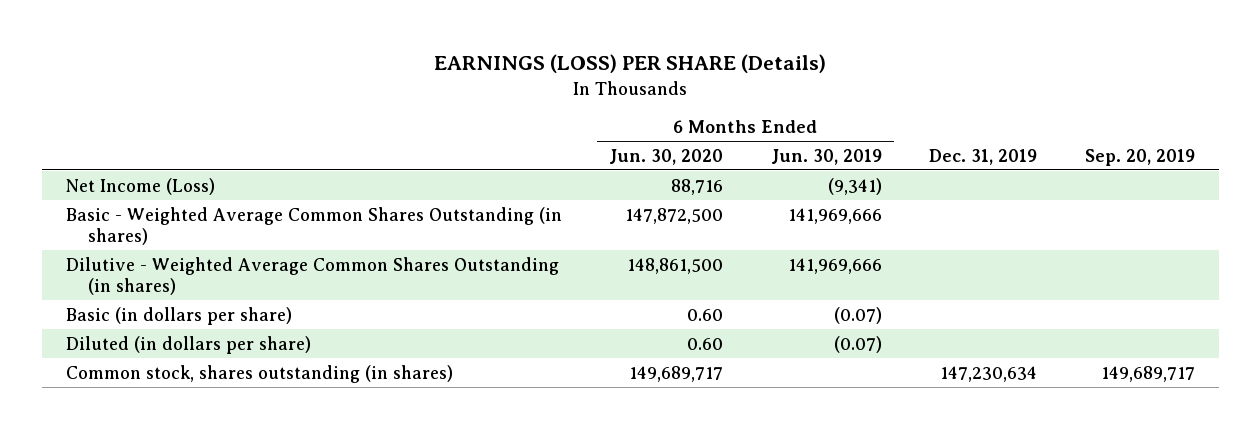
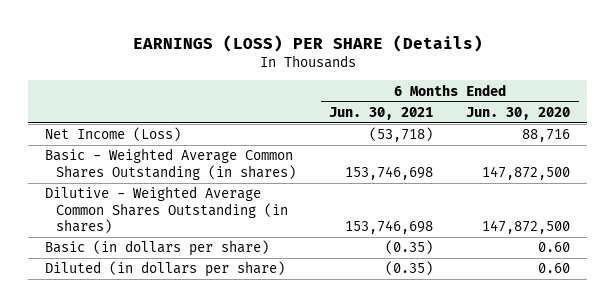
[770,148,882,165] Jun. 30, 2019 -> none
[929,148,1038,165] Dec. 31, 2019 -> none
[1084,148,1195,166] Sep. 20, 2019 -> none
none -> [329,106,434,120] Jun. 30, 2021
[627,257,724,274] 148,861,500 -> [482,220,571,235] 147,872,500
[65,364,453,383] Common stock, shares outstanding (in shares) -> none

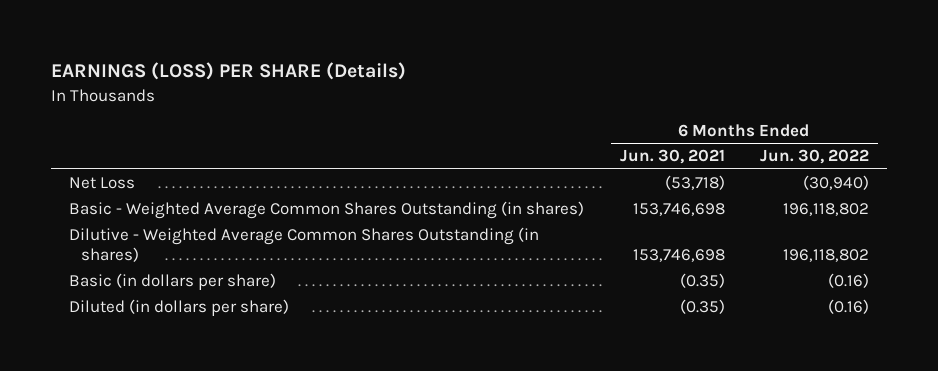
[466,106,571,120] Jun. 30, 2020 -> none
none -> [760,149,870,165] Jun. 30, 2022
[44,127,181,142] Net Income (Loss) -> [68,177,135,190] Net Loss

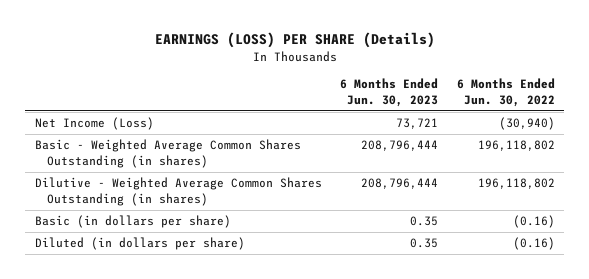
[619,149,725,165] Jun. 30, 2021 -> none
none -> [340,78,439,107] 6 Months Ended Jun. 30, 2023
[68,177,135,190] Net Loss -> [34,117,154,131] Net Income (Loss)

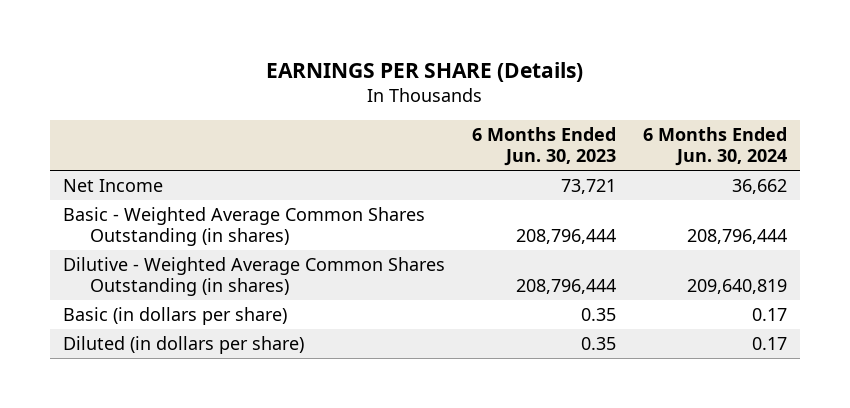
[154,32,435,49] EARNINGS (LOSS) PER SHARE (Details) -> [266,61,584,82] EARNINGS PER SHARE (Details)
[456,78,555,107] 6 Months Ended Jun. 30, 2022 -> none
none -> [642,127,787,167] 6 Months Ended Jun. 30, 2024
[34,117,154,131] Net Income (Loss) -> [63,178,164,192] Net Income

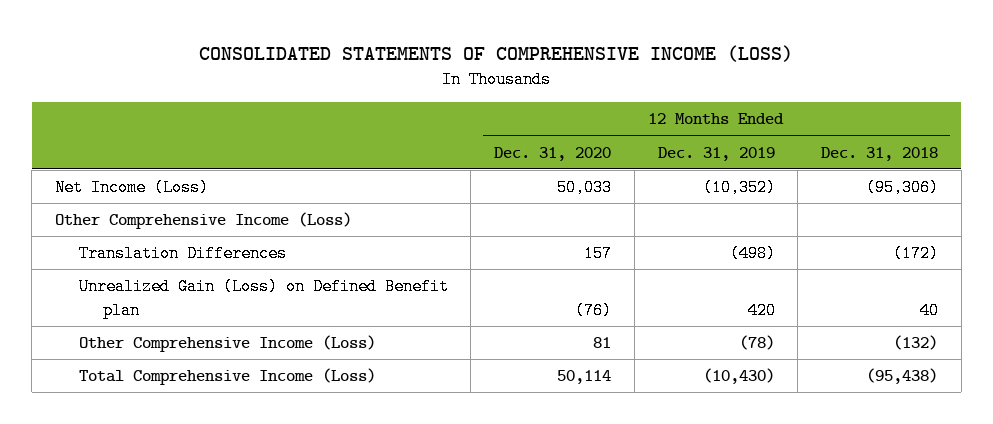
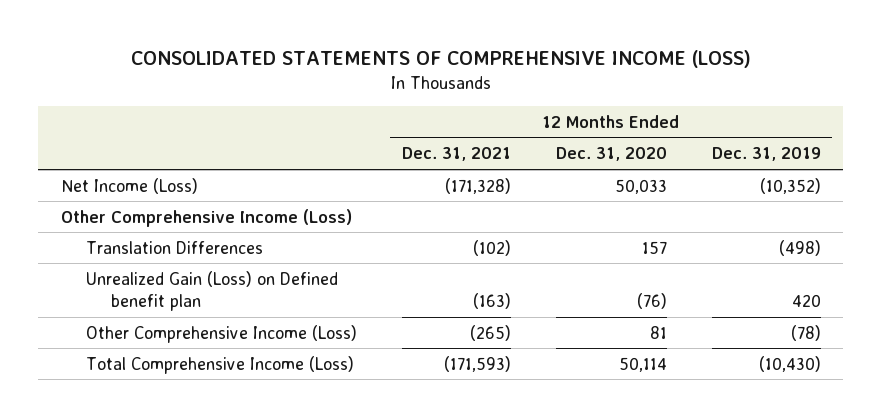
[821,146,939,161] Dec. 31, 2018 -> none
none -> [401,147,511,162] Dec. 31, 2021
[78,278,449,319] Unrealized Gain (Loss) on Defined Benefit plan -> [85,270,338,311] Unrealized Gain (Loss) on Defined benefit plan

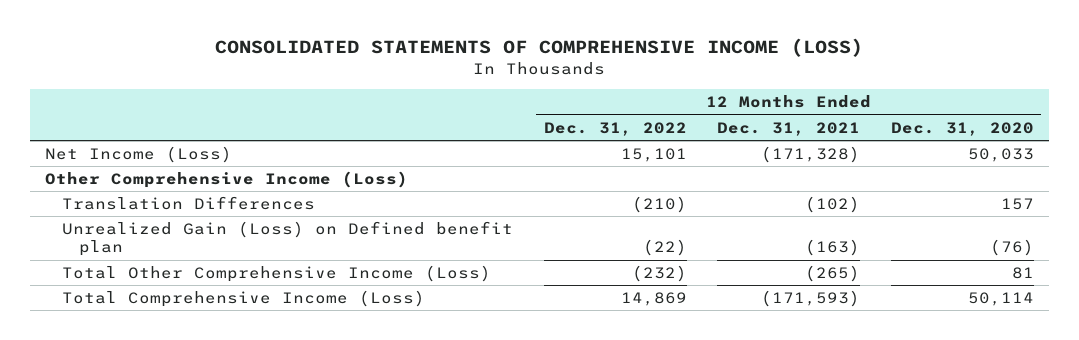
[711,147,821,162] Dec. 31, 2019 -> none
none -> [543,121,687,136] Dec. 31, 2022
[85,324,357,343] Other Comprehensive Income (Loss) -> [61,265,491,283] Total Other Comprehensive Income (Loss)

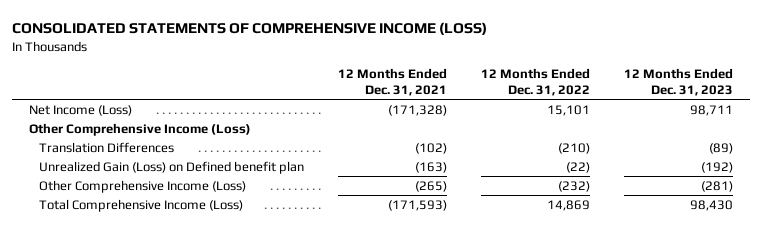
[890,121,1034,136] Dec. 31, 2020 -> none
none -> [623,67,733,96] 12 Months Ended Dec. 31, 2023
[61,265,491,283] Total Other Comprehensive Income (Loss) -> [39,179,247,193] Other Comprehensive Income (Loss)

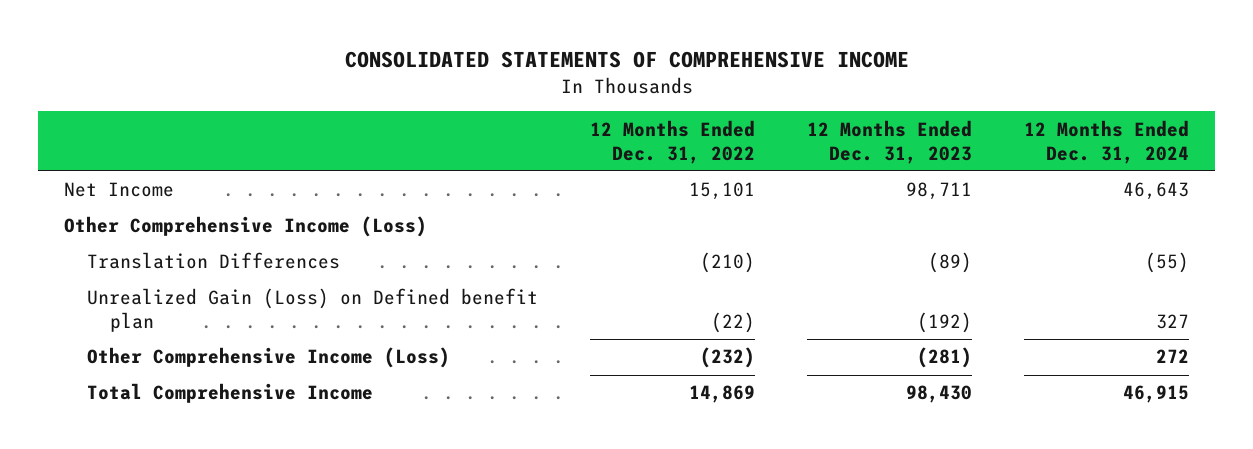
[12,21,488,35] CONSOLIDATED STATEMENTS OF COMPREHENSIVE INCOME (LOSS) -> [344,51,909,69] CONSOLIDATED STATEMENTS OF COMPREHENSIVE INCOME
[338,67,448,96] 12 Months Ended Dec. 31, 2021 -> none
none -> [1024,119,1190,164] 12 Months Ended Dec. 31, 2024
[29,104,133,116] Net Income (Loss) -> [64,182,175,198] Net Income
[39,198,244,212] Total Comprehensive Income (Loss) -> [86,383,373,404] Total Comprehensive Income

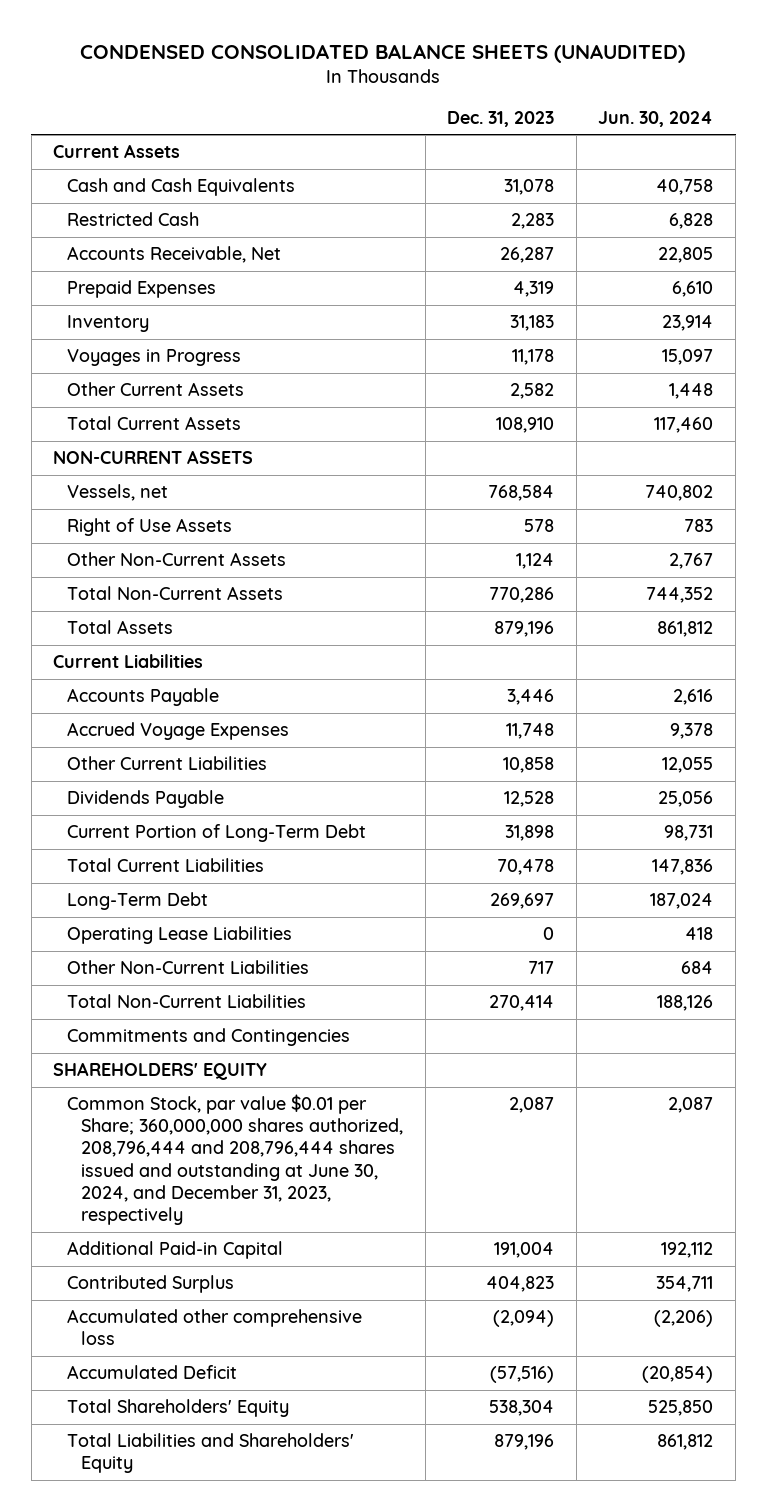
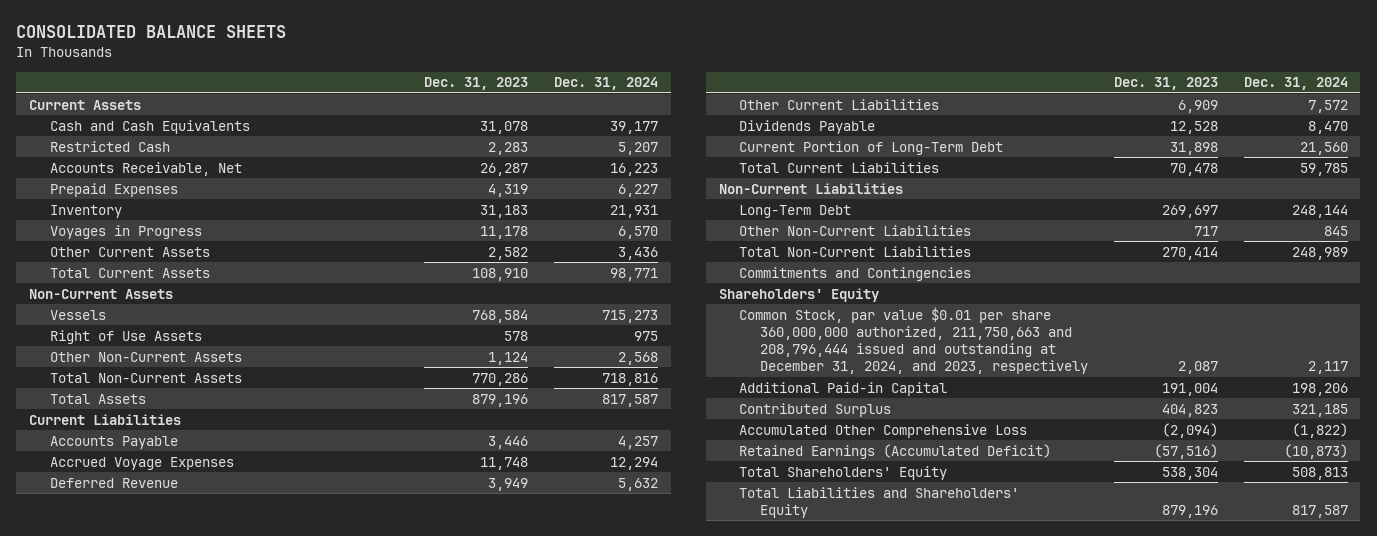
[80,43,686,63] CONDENSED CONSOLIDATED BALANCE SHEETS (UNAUDITED) -> [16,25,287,39] CONSOLIDATED BALANCE SHEETS
[598,110,714,127] Jun. 30, 2024 -> none
none -> [553,77,658,91] Dec. 31, 2024
[53,450,254,465] NON-CURRENT ASSETS -> [29,288,174,299] Non-Current Assets
[67,484,169,502] Vessels, net -> [49,309,106,320] Vessels
none -> [49,477,178,488] Deferred Revenue
[503,757,555,774] 10,858 -> [1177,99,1218,113] 6,909
none -> [719,182,904,194] Non-Current Liabilities
[67,926,293,945] Operating Lease Liabilities -> none
[53,1062,268,1081] SHAREHOLDERS' EQUITY -> [719,287,880,302] Shareholders' Equity
[67,1094,403,1226] Common Stock, par value $0.01 per Share; 360,000,000 shares authorized, 208,796,444 and 208,796,444 shares issued and outstanding at June 30, 2024, and December 31, 2023, respectively -> [739,306,1088,375] Common Stock, par value $0.01 per share 360,000,000 authorized, 211,750,663 and 208,796,444 issued and outstanding at December 31, 2024, and 2023, respectively
[67,1309,363,1346] Accumulated other comprehensive loss -> [739,423,1028,438] Accumulated Other Comprehensive Loss
[67,1365,238,1380] Accumulated Deficit -> [739,443,1052,459] Retained Earnings (Accumulated Deficit)

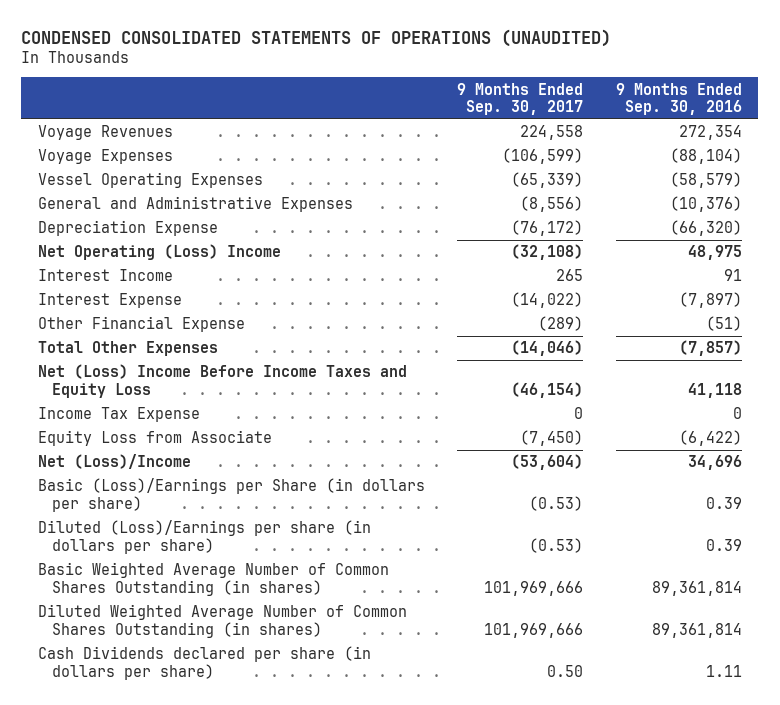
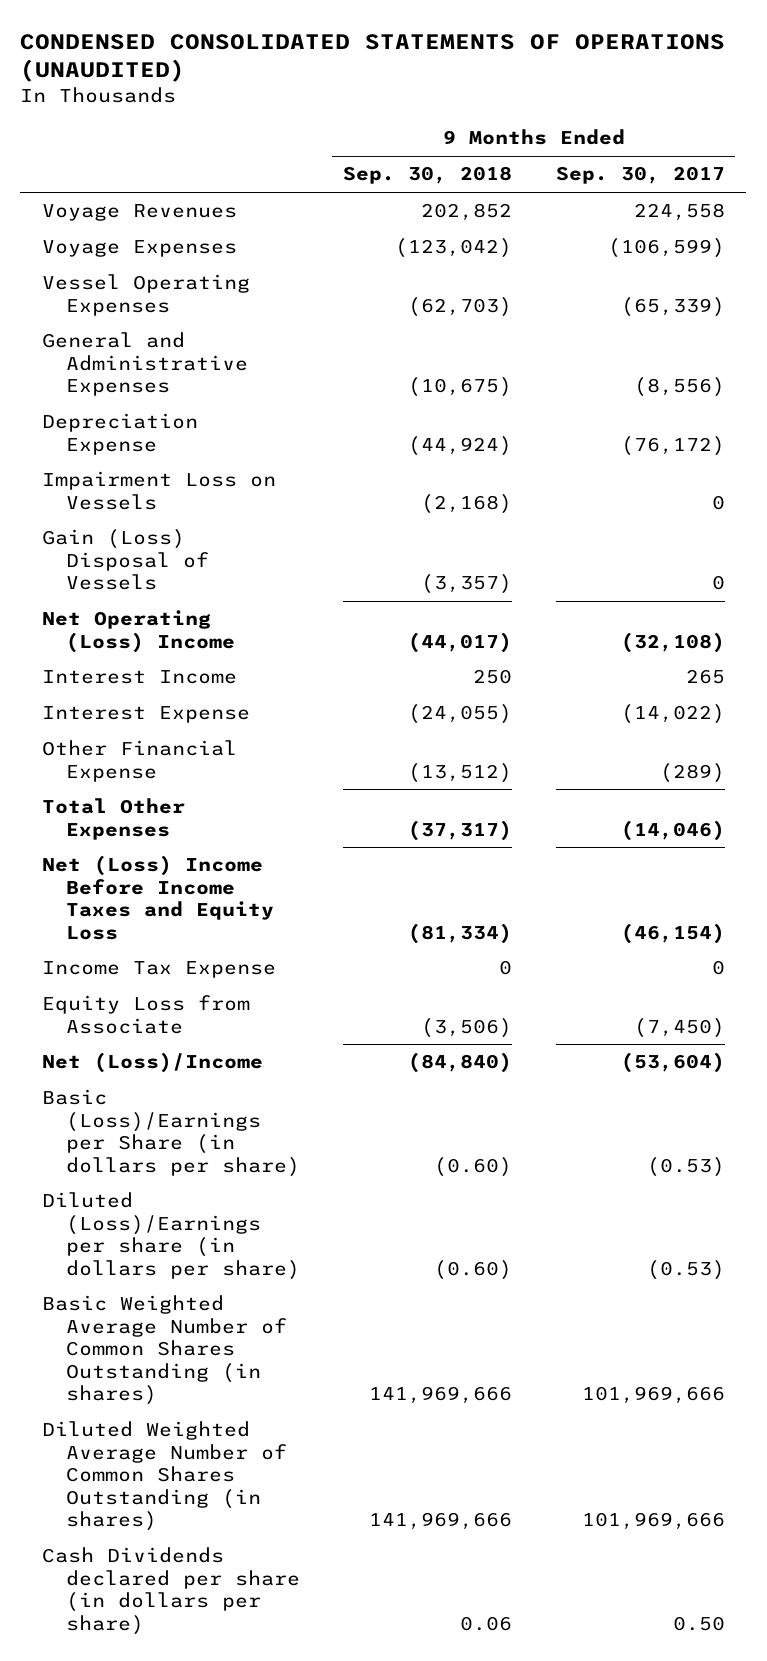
[615,82,742,116] 9 Months Ended Sep. 30, 2016 -> none
none -> [343,166,513,185] Sep. 30, 2018
none -> [42,471,277,510] Impairment Loss on Vessels
none -> [42,529,209,591] Gain (Loss) Disposal of Vessels

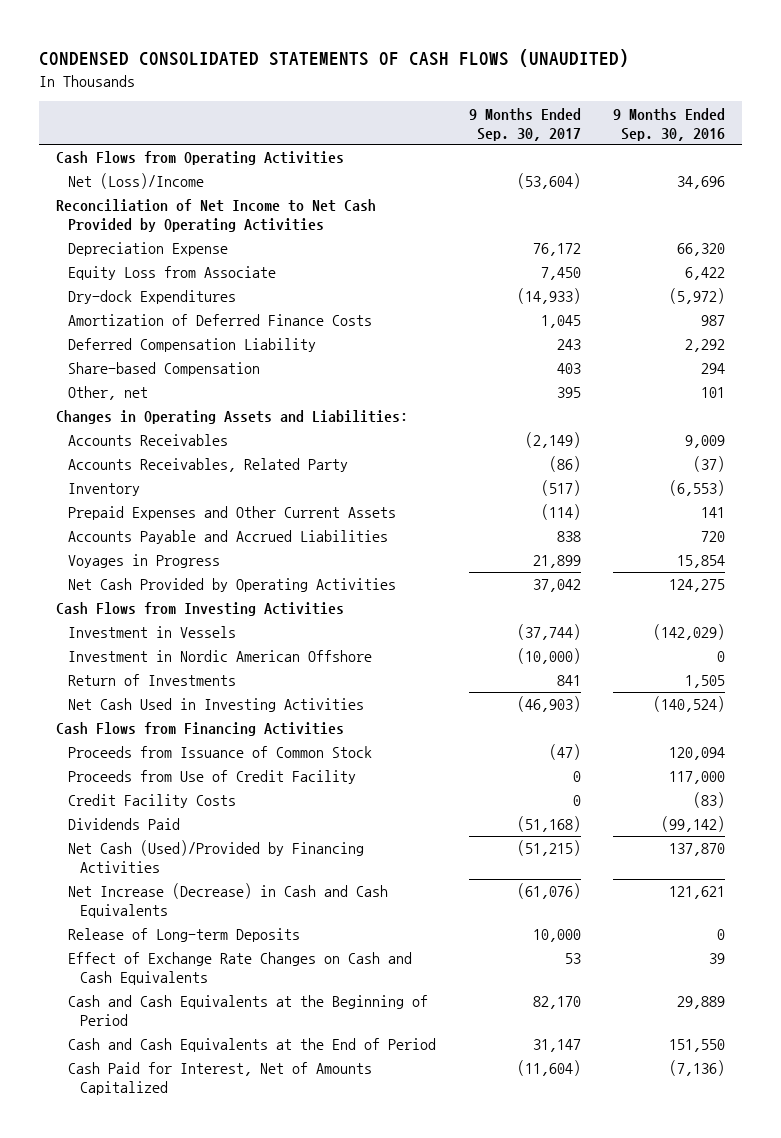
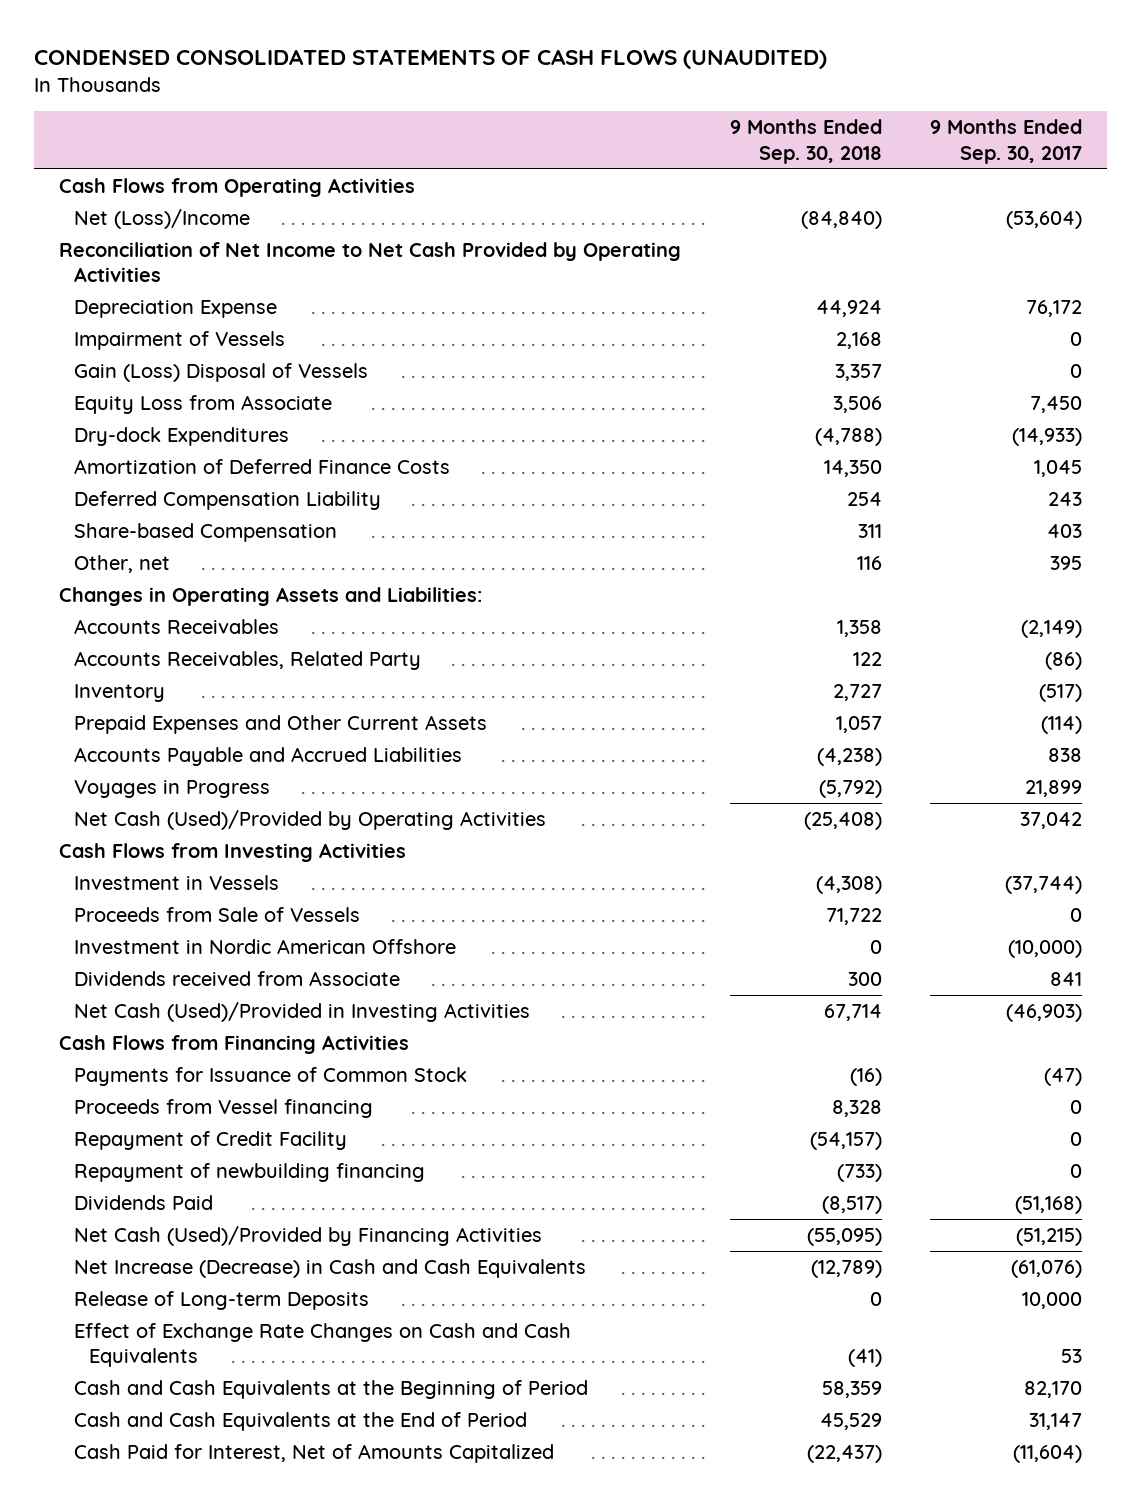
[613,107,726,141] 9 Months Ended Sep. 30, 2016 -> none
none -> [729,119,882,164] 9 Months Ended Sep. 30, 2018
none -> [73,330,285,350] Impairment of Vessels
none -> [73,362,368,382] Gain (Loss) Disposal of Vessels
[67,578,396,593] Net Cash Provided by Operating Activities -> [73,809,546,830] Net Cash (Used)/Provided by Operating Activities
none -> [73,906,360,922] Proceeds from Sale of Vessels
[67,674,236,687] Return of Investments -> [73,970,400,986] Dividends received from Associate
[67,698,364,713] Net Cash Used in Investing Activities -> [73,1001,530,1022] Net Cash (Used)/Provided in Investing Activities
[67,770,356,785] Proceeds from Use of Credit Facility -> none
[67,794,236,809] Credit Facility Costs -> none
[67,746,372,759] Proceeds from Issuance of Common Stock -> [73,1066,467,1086] Payments for Issuance of Common Stock
none -> [73,1098,373,1118] Proceeds from Vessel financing
none -> [73,1130,347,1150] Repayment of Credit Facility
none -> [73,1162,425,1182] Repayment of newbuilding financing

